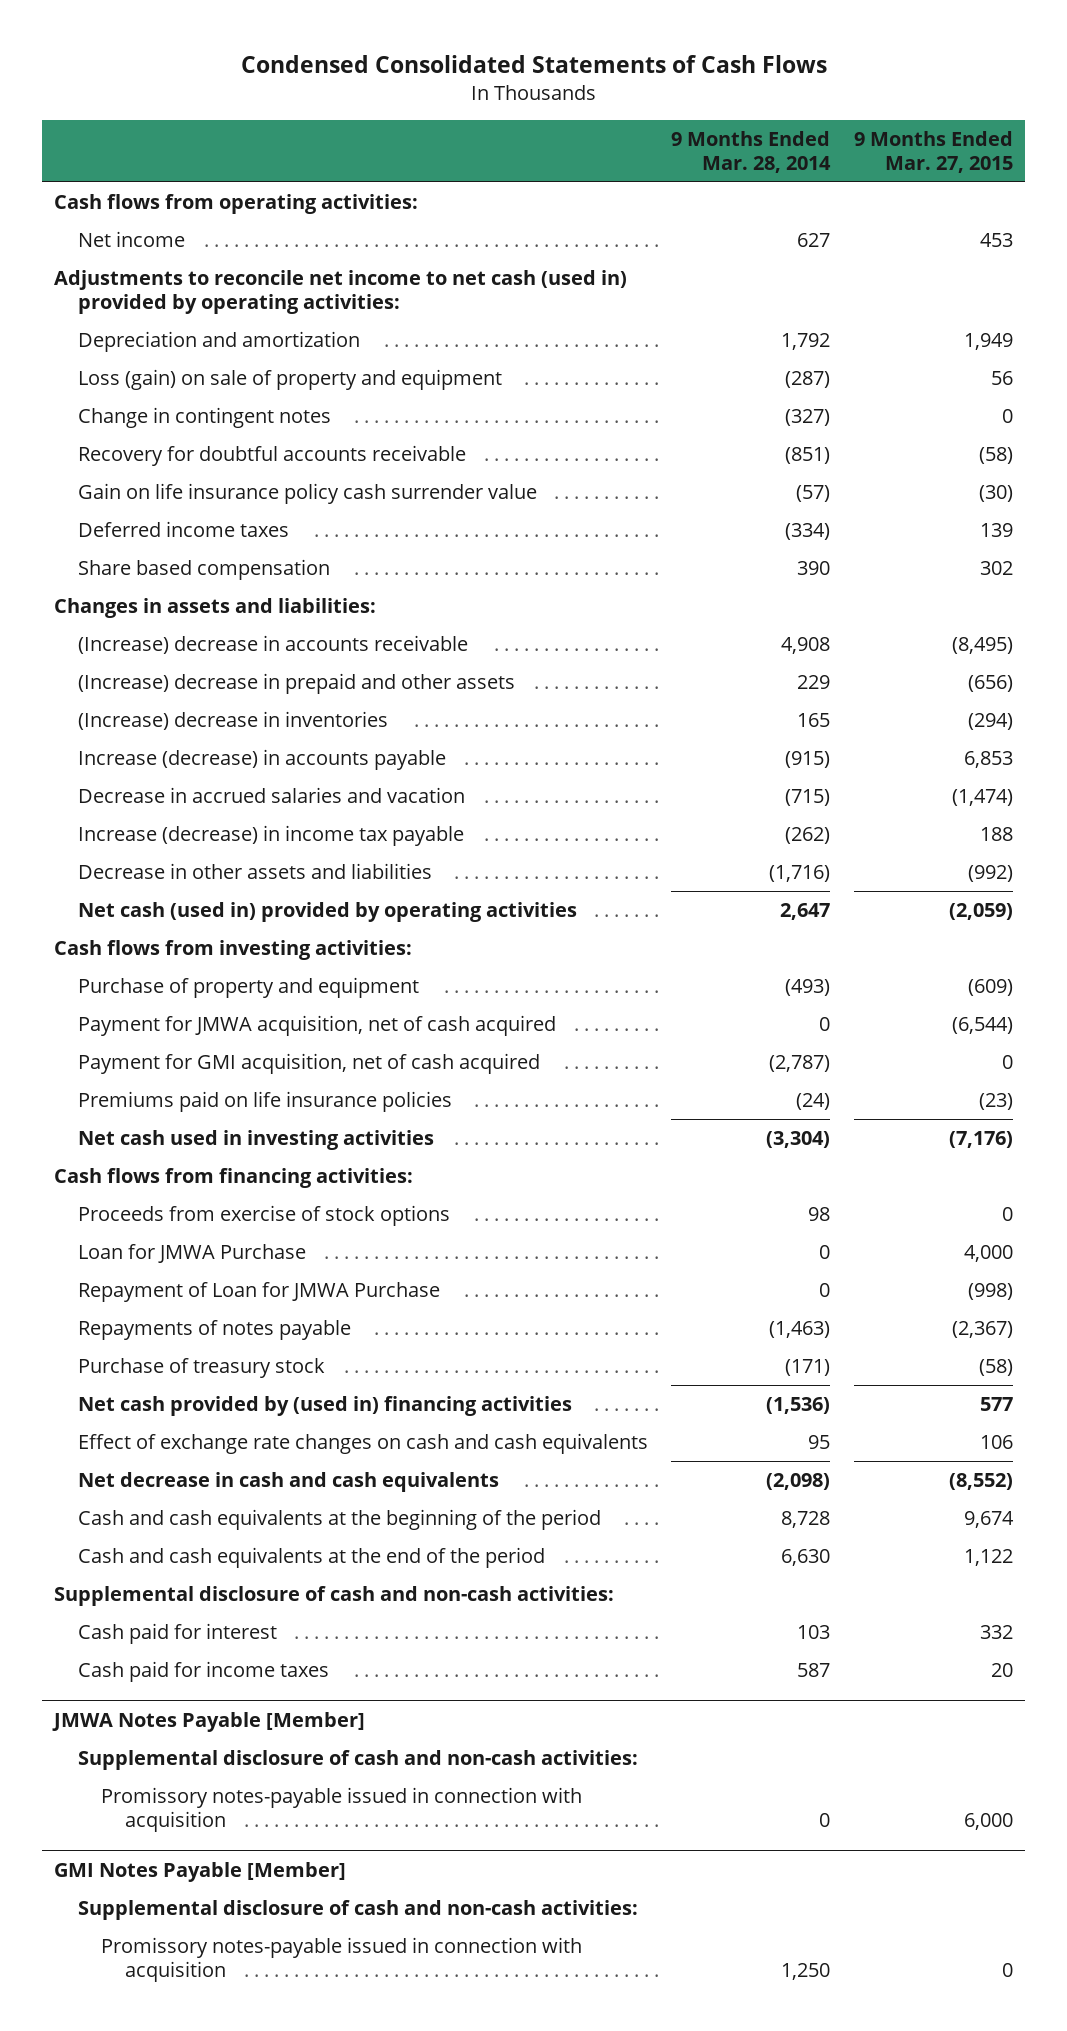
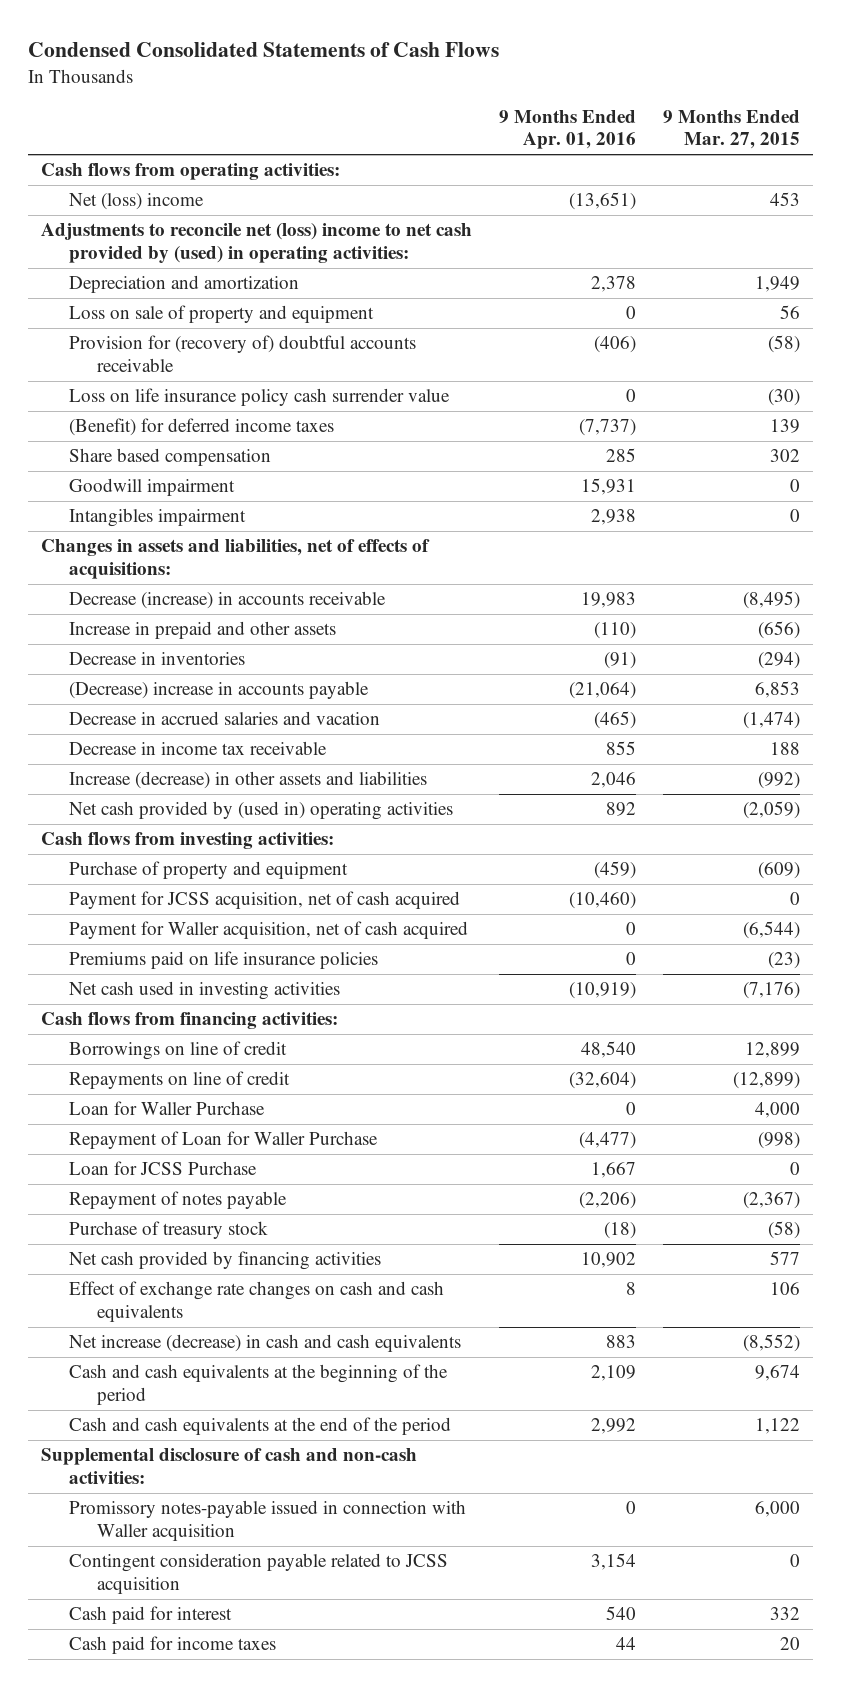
[671,131,832,173] 9 Months Ended Mar. 28, 2014 -> none
none -> [499,110,637,150] 9 Months Ended Apr. 01, 2016
[77,231,185,248] Net income -> [69,193,205,211] Net (loss) income
[53,270,627,314] Adjustments to reconcile net income to net cash (used in) provided by operating activities: -> [41,223,473,263] Adjustments to reconcile net (loss) income to net cash provided by (used) in operating activities:
[77,407,331,429] Change in contingent notes -> none
[77,369,502,391] Loss (gain) on sale of property and equipment -> [69,305,375,324] Loss on sale of property and equipment
[77,445,466,467] Recovery for doubtful accounts receivable -> [69,335,417,372] Provision for (recovery of) doubtful accounts receivable
[77,483,537,505] Gain on life insurance policy cash surrender value -> [69,388,451,407] Loss on life insurance policy cash surrender value
[77,521,289,538] Deferred income taxes -> [69,418,335,437] (Benefit) for deferred income taxes
none -> [69,478,236,497] Goodwill impairment
none -> [69,508,247,528] Intangibles impairment
[53,598,376,619] Changes in assets and liabilities: -> [41,539,431,579] Changes in assets and liabilities, net of effects of acquisitions:
[77,635,468,655] (Increase) decrease in accounts receivable -> [69,591,387,610] Decrease (increase) in accounts receivable
[77,673,515,695] (Increase) decrease in prepaid and other assets -> [69,621,337,640] Increase in prepaid and other assets
[77,711,388,731] (Increase) decrease in inventories -> [69,652,246,666] Decrease in inventories
[77,749,446,771] Increase (decrease) in accounts payable -> [69,681,370,700] (Decrease) increase in accounts payable
[77,825,464,847] Increase (decrease) in income tax payable -> [69,741,328,756] Decrease in income tax receivable
[77,863,432,880] Decrease in other assets and liabilities -> [69,771,428,790] Increase (decrease) in other assets and liabilities
[77,902,577,923] Net cash (used in) provided by operating activities -> [69,801,454,821] Net cash provided by (used in) operating activities
[77,1015,556,1037] Payment for JMWA acquisition, net of cash acquired -> [69,891,461,910] Payment for JCSS acquisition, net of cash acquired
[952,1017,1014,1035] (6,544) -> [790,892,801,906] 0
[77,1053,540,1075] Payment for GMI acquisition, net of cash acquired -> [69,921,469,940] Payment for Waller acquisition, net of cash acquired
[1002,1055,1014,1070] 0 -> [743,921,801,940] (6,544)
[77,1205,450,1227] Proceeds from exercise of stock options -> none
none -> [69,1041,288,1061] Borrowings on line of credit
none -> [69,1071,291,1090] Repayments on line of credit
[77,1244,306,1264] Loan for JMWA Purchase -> [69,1101,266,1116] Loan for Waller Purchase
[77,1282,440,1303] Repayment of Loan for JMWA Purchase -> [69,1131,379,1150] Repayment of Loan for Waller Purchase
none -> [69,1161,258,1176] Loan for JCSS Purchase
[77,1320,351,1341] Repayments of notes payable -> [69,1191,288,1210] Repayment of notes payable
[77,1396,572,1417] Net cash provided by (used in) financing activities -> [69,1251,382,1271] Net cash provided by financing activities
[77,1472,499,1493] Net decrease in cash and cash equivalents -> [69,1334,462,1353] Net increase (decrease) in cash and cash equivalents
none -> [69,1500,467,1541] Promissory notes-payable issued in connection with Waller acquisition
none -> [69,1553,449,1594] Contingent consideration payable related to JCSS acquisition
[51,1712,365,1733] JMWA Notes Payable [Member] -> none
[77,1750,638,1771] Supplemental disclosure of cash and non-cash activities: -> none
[101,1787,583,1832] Promissory notes-payable issued in connection with acquisition -> none
[53,1862,346,1883] GMI Notes Payable [Member] -> none
[77,1900,638,1921] Supplemental disclosure of cash and non-cash activities: -> none
[101,1937,583,1982] Promissory notes-payable issued in connection with acquisition -> none

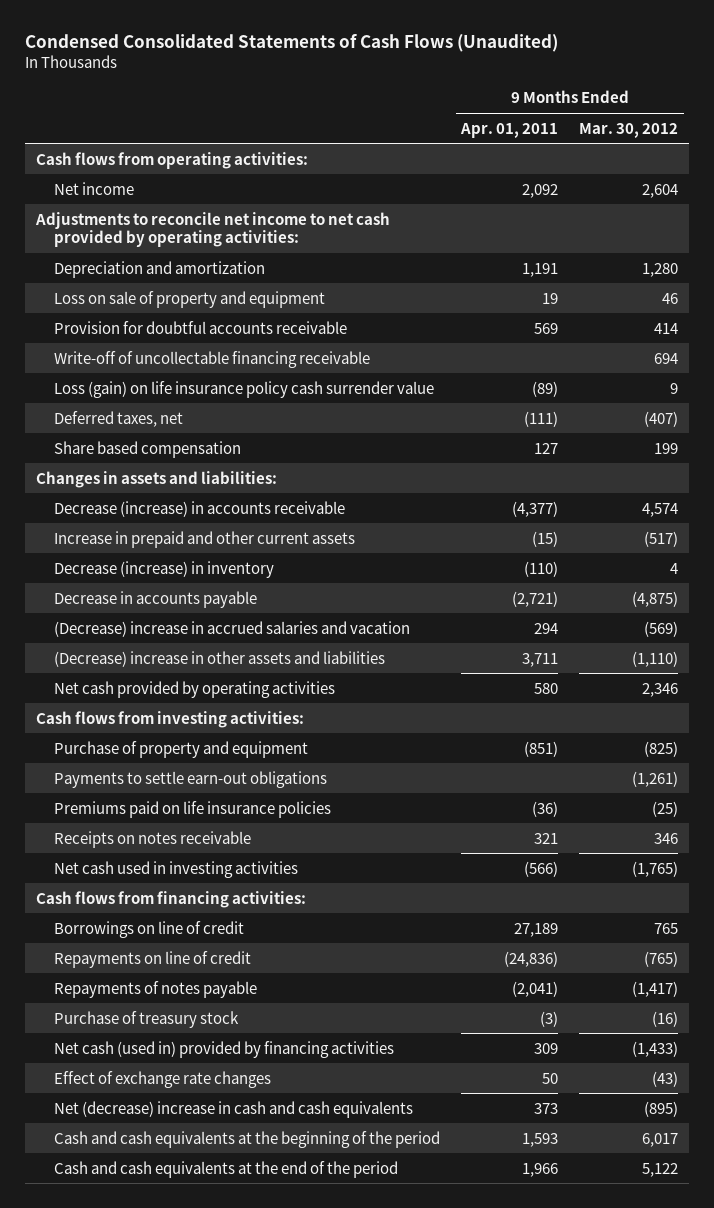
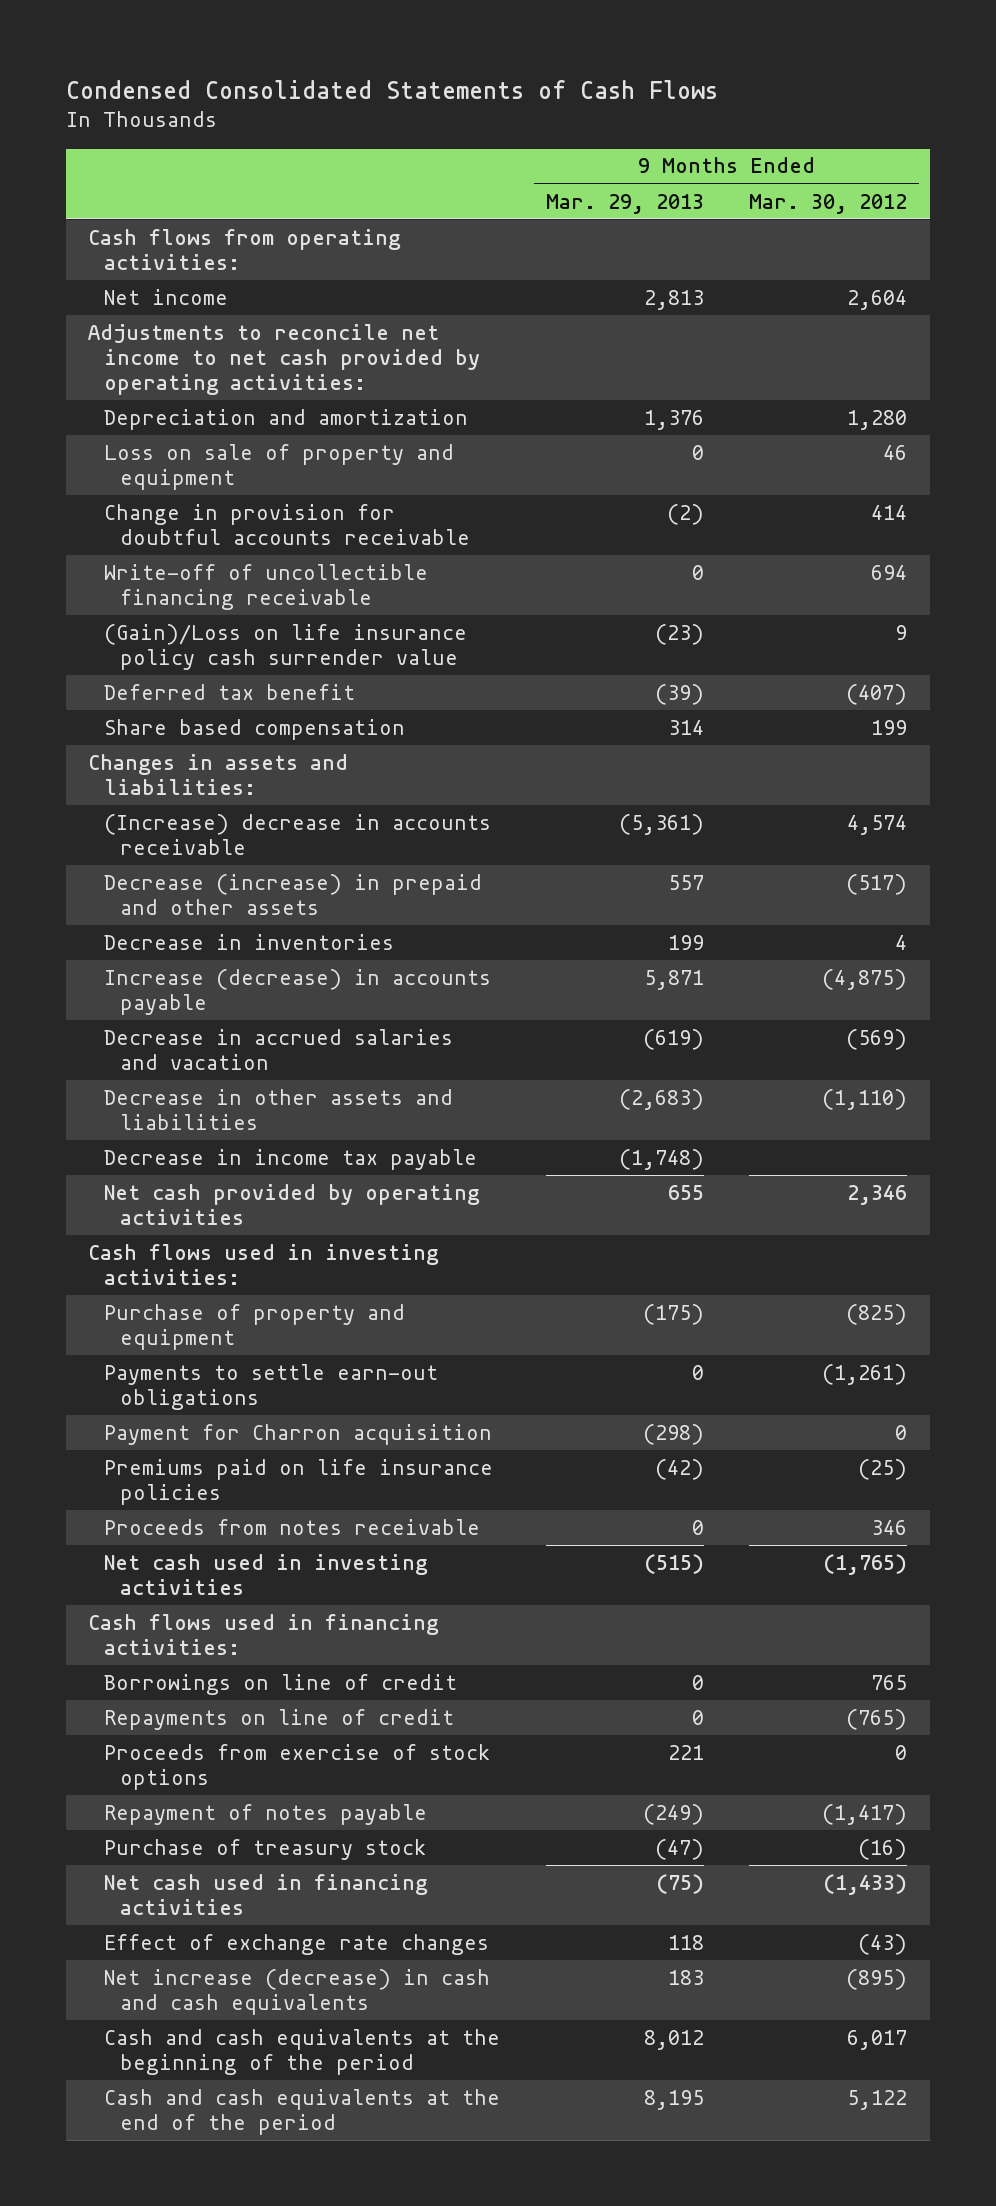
[25,34,559,53] Condensed Consolidated Statements of Cash Flows (Unaudited) -> [65,79,718,99] Condensed Consolidated Statements of Cash Flows
[460,122,559,138] Apr. 01, 2011 -> none
none -> [545,193,704,214] Mar. 29, 2013
[54,320,348,334] Provision for doubtful accounts receivable -> [104,503,471,545] Change in provision for doubtful accounts receivable
[54,350,371,368] Write-off of uncollectable financing receivable -> [104,563,429,610] Write-off of uncollectible financing receivable
[54,380,435,398] Loss (gain) on life insurance policy cash surrender value -> [104,623,468,670] (Gain)/Loss on life insurance policy cash surrender value
[54,410,184,427] Deferred taxes, net -> [104,683,356,700] Deferred tax benefit
[54,500,346,517] Decrease (increase) in accounts receivable -> [104,813,492,855] (Increase) decrease in accounts receivable
[54,530,356,548] Increase in prepaid and other current assets -> [104,873,483,915] Decrease (increase) in prepaid and other assets
[54,560,275,578] Decrease (increase) in inventory -> [104,933,395,950] Decrease in inventories
[54,590,258,608] Decrease in accounts payable -> [104,968,492,1015] Increase (decrease) in accounts payable
[54,620,411,637] (Decrease) increase in accrued salaries and vacation -> [104,1028,454,1070] Decrease in accrued salaries and vacation
[54,650,386,667] (Decrease) increase in other assets and liabilities -> [104,1088,454,1130] Decrease in other assets and liabilities
none -> [104,1148,478,1170] Decrease in income tax payable
[35,710,304,728] Cash flows from investing activities: -> [88,1243,440,1285] Cash flows used in investing activities:
none -> [104,1423,493,1445] Payment for Charron acquisition
[54,830,252,848] Receipts on notes receivable -> [104,1518,481,1535] Proceeds from notes receivable
[35,890,306,908] Cash flows from financing activities: -> [88,1613,440,1655] Cash flows used in financing activities:
none -> [104,1743,491,1790] Proceeds from exercise of stock options
[54,980,258,998] Repayments of notes payable -> [104,1803,428,1825] Repayment of notes payable
[54,1040,395,1058] Net cash (used in) provided by financing activities -> [104,1873,429,1915] Net cash used in financing activities
[54,1100,414,1118] Net (decrease) increase in cash and cash equivalents -> [104,1968,491,2015] Net increase (decrease) in cash and cash equivalents

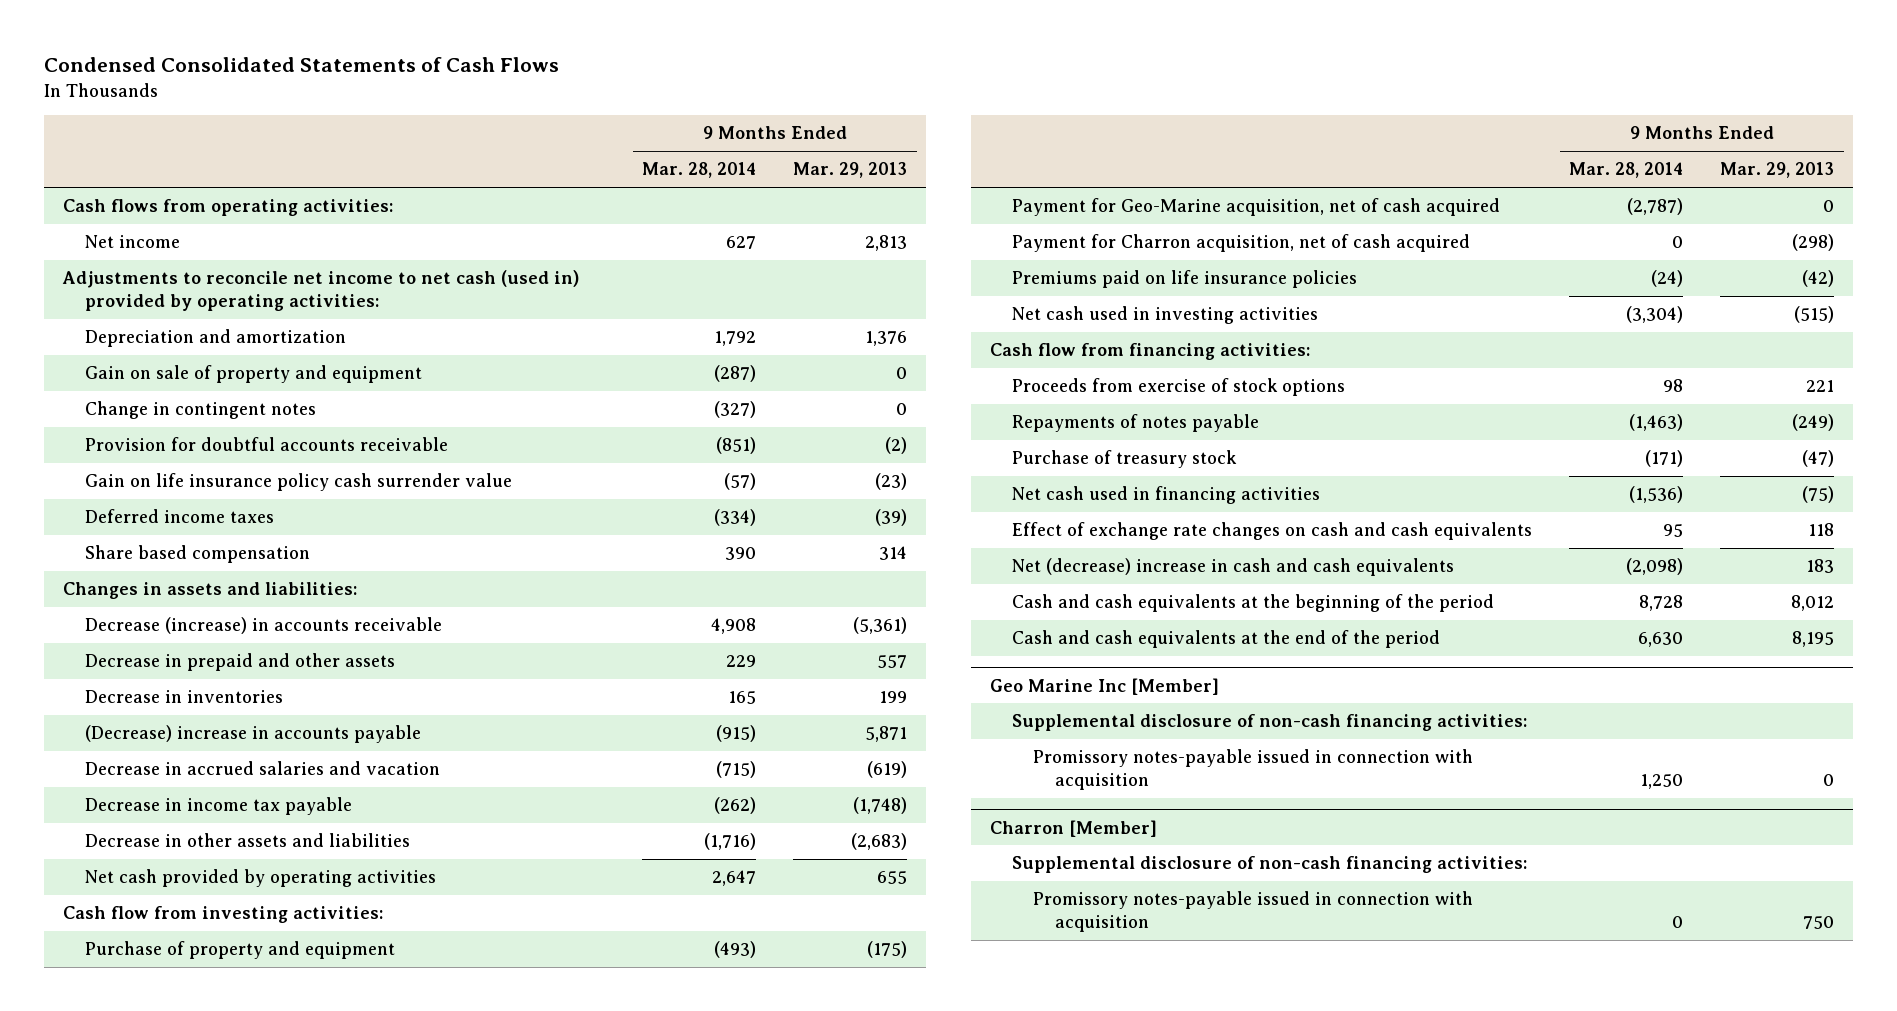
[749,193,908,214] Mar. 30, 2012 -> none
none -> [641,162,756,179] Mar. 28, 2014
[88,323,481,395] Adjustments to reconcile net income to net cash provided by operating activities: -> [61,270,579,311] Adjustments to reconcile net income to net cash (used in) provided by operating activities:
[104,563,429,610] Write-off of uncollectible financing receivable -> none
[104,443,455,490] Loss on sale of property and equipment -> [84,365,422,384] Gain on sale of property and equipment
none -> [84,401,316,420] Change in contingent notes
[104,503,471,545] Change in provision for doubtful accounts receivable -> [84,437,448,452] Provision for doubtful accounts receivable
[104,623,468,670] (Gain)/Loss on life insurance policy cash surrender value -> [84,473,512,492] Gain on life insurance policy cash surrender value
[104,683,356,700] Deferred tax benefit -> [84,509,274,524] Deferred income taxes
[104,813,492,855] (Increase) decrease in accounts receivable -> [84,617,442,635] Decrease (increase) in accounts receivable
[104,873,483,915] Decrease (increase) in prepaid and other assets -> [84,653,395,672] Decrease in prepaid and other assets
[104,968,492,1015] Increase (decrease) in accounts payable -> [84,725,421,744] (Decrease) increase in accounts payable
[104,1088,454,1130] Decrease in other assets and liabilities -> [84,833,410,848] Decrease in other assets and liabilities
[88,1243,440,1285] Cash flows used in investing activities: -> [62,906,383,924] Cash flow from investing activities:
[104,1363,439,1410] Payments to settle earn-out obligations -> none
[104,1423,493,1445] Payment for Charron acquisition -> [1011,198,1500,217] Payment for Geo-Marine acquisition, net of cash acquired
[642,1423,704,1445] (298) -> [1823,200,1835,213] 0
none -> [1011,234,1470,253] Payment for Charron acquisition, net of cash acquired
[104,1518,481,1535] Proceeds from notes receivable -> none
[104,1673,458,1695] Borrowings on line of credit -> none
[104,1708,455,1730] Repayments on line of credit -> none
[88,1613,440,1655] Cash flows used in financing activities: -> [989,343,1310,361] Cash flow from financing activities:
[104,1803,428,1825] Repayment of notes payable -> [1011,414,1259,433] Repayments of notes payable
[104,1933,490,1955] Effect of exchange rate changes -> [1011,522,1532,541] Effect of exchange rate changes on cash and cash equivalents
[104,1968,491,2015] Net increase (decrease) in cash and cash equivalents -> [1011,558,1454,577] Net (decrease) increase in cash and cash equivalents
none -> [989,677,1219,695] Geo Marine Inc [Member]
none -> [1011,714,1527,732] Supplemental disclosure of non-cash financing activities:
none -> [1033,749,1474,790] Promissory notes-payable issued in connection with acquisition
none -> [989,819,1157,837] Charron [Member]
none -> [1011,856,1527,874] Supplemental disclosure of non-cash financing activities:
none -> [1033,891,1474,932] Promissory notes-payable issued in connection with acquisition

